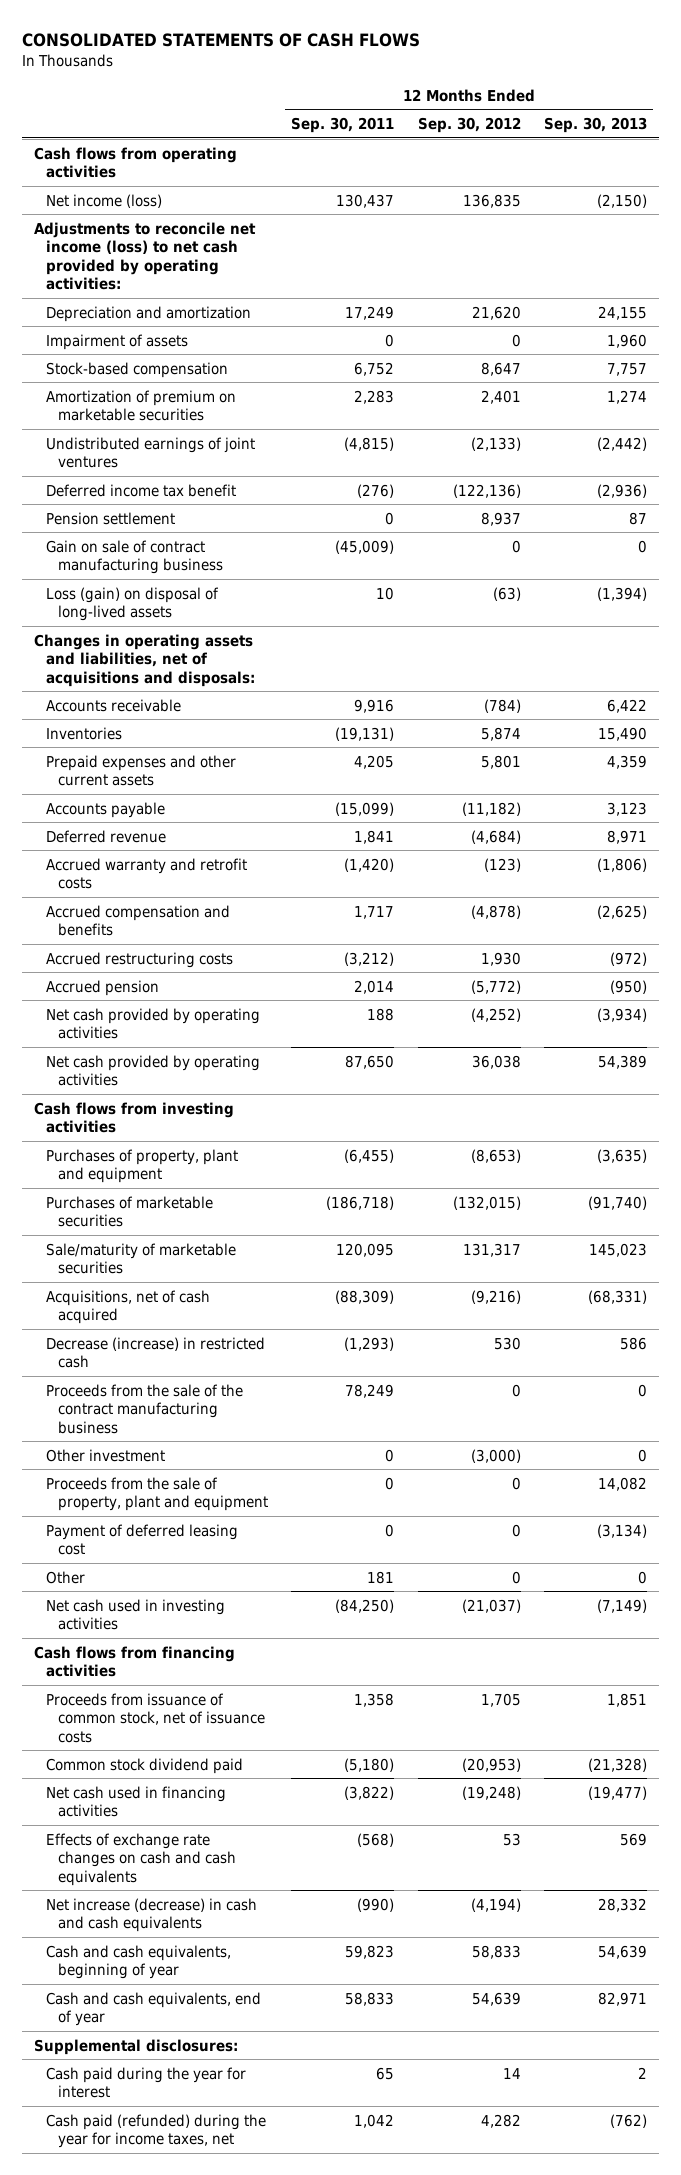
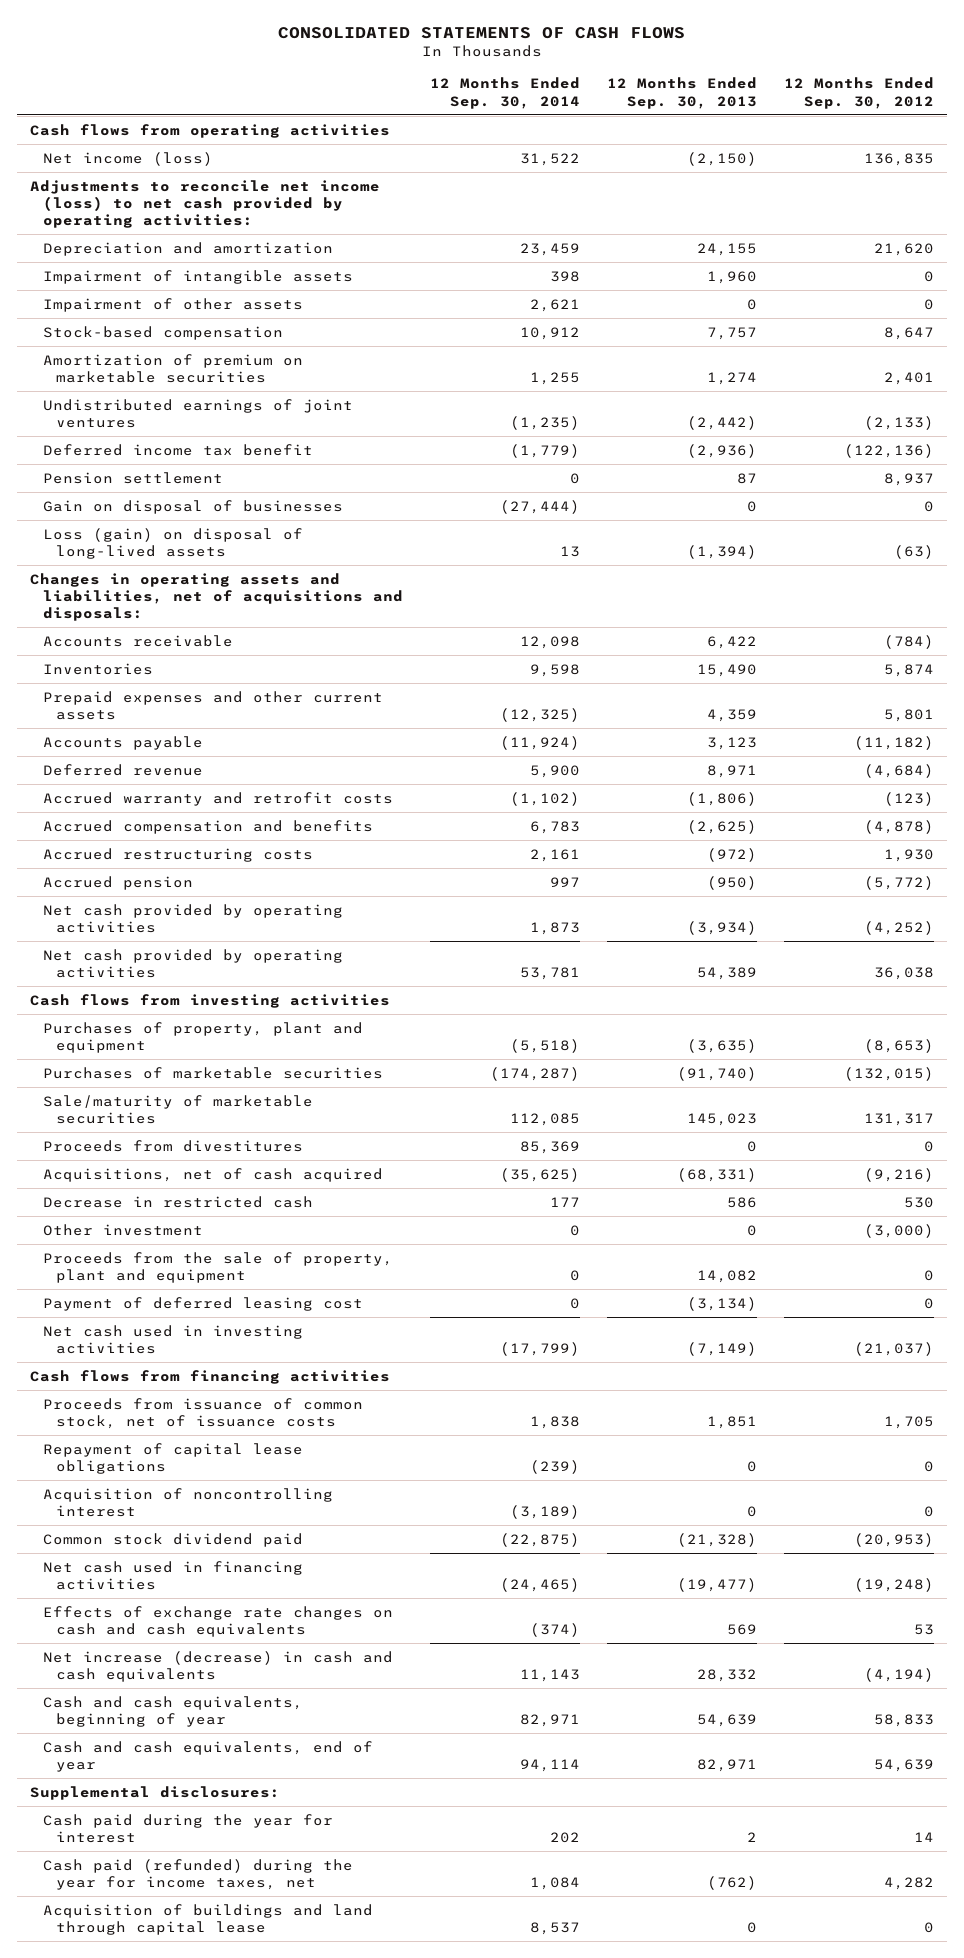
[291,116,395,133] Sep. 30, 2011 -> none
none -> [429,77,580,109] 12 Months Ended Sep. 30, 2014
[45,333,188,350] Impairment of assets -> [43,269,354,284] Impairment of intangible assets
none -> [43,297,304,312] Impairment of other assets
[45,539,223,575] Gain on sale of contract manufacturing business -> [43,499,344,514] Gain on disposal of businesses
none -> [43,1139,304,1152] Proceeds from divestitures
[45,1383,243,1434] Proceeds from the sale of the contract manufacturing business -> none
[45,1336,265,1369] Decrease (increase) in restricted cash -> [43,1195,314,1208] Decrease in restricted cash
[45,1570,85,1584] Other -> none
none -> [43,1442,304,1474] Repayment of capital lease obligations
none -> [43,1487,334,1517] Acquisition of noncontrolling interest
none -> [43,1903,374,1935] Acquisition of buildings and land through capital lease

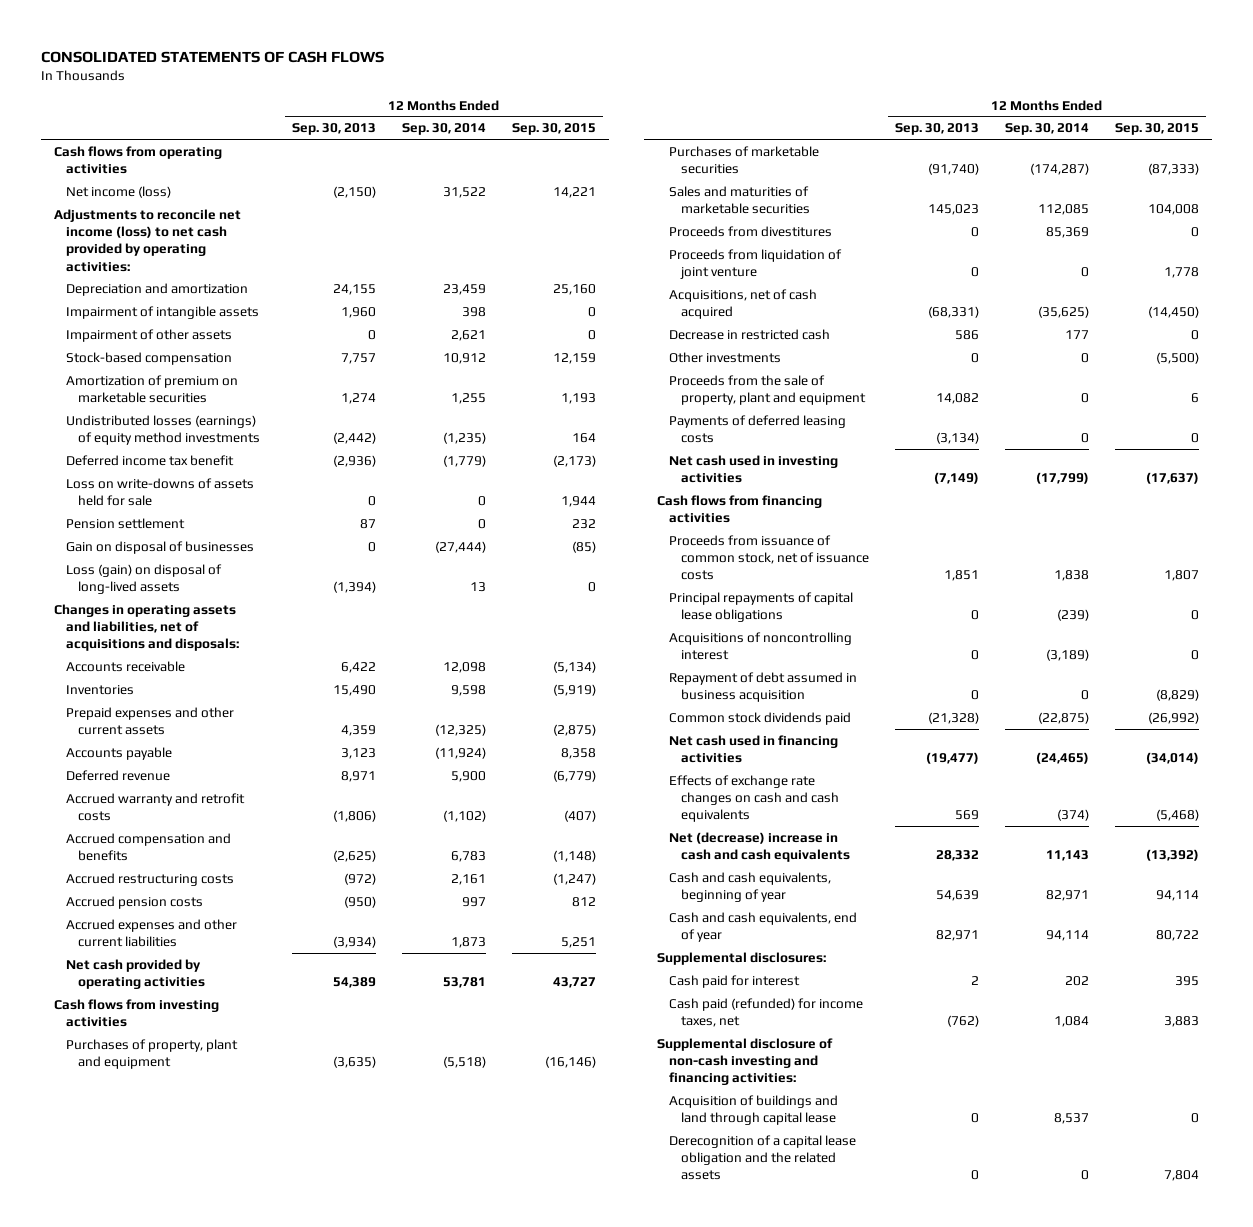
[783,77,934,109] 12 Months Ended Sep. 30, 2012 -> none
none -> [512,123,597,136] Sep. 30, 2015
[43,398,354,428] Undistributed earnings of joint ventures -> [65,414,260,446] Undistributed losses (earnings) of equity method investments
none -> [65,477,254,507] Loss on write-downs of assets held for sale
[43,875,194,890] Accrued pension -> [65,895,203,909] Accrued pension costs
[43,903,344,933] Net cash provided by operating activities -> [65,918,237,948] Accrued expenses and other current liabilities
[43,1094,314,1124] Sale/maturity of marketable securities -> [668,185,810,215] Sales and maturities of marketable securities
none -> [668,248,842,280] Proceeds from liquidation of joint venture
[43,1223,204,1236] Other investment -> [668,351,781,363] Other investments
[43,1296,364,1311] Payment of deferred leasing cost -> [668,414,846,444] Payments of deferred leasing costs
[43,1442,304,1474] Repayment of capital lease obligations -> [668,591,853,623] Principal repayments of capital lease obligations
[43,1487,334,1517] Acquisition of noncontrolling interest -> [668,631,852,661] Acquisitions of noncontrolling interest
none -> [668,671,857,703] Repayment of debt assumed in business acquisition
[43,1532,304,1547] Common stock dividend paid -> [668,711,851,725] Common stock dividends paid
[43,1650,394,1682] Net increase (decrease) in cash and cash equivalents -> [668,831,850,863] Net (decrease) increase in cash and cash equivalents
[43,1813,334,1843] Cash paid during the year for interest -> [668,974,800,988] Cash paid for interest
[43,1858,354,1890] Cash paid (refunded) during the year for income taxes, net -> [668,997,863,1028] Cash paid (refunded) for income taxes, net
none -> [656,1037,833,1086] Supplemental disclosure of non-cash investing and financing activities:
none -> [668,1134,856,1181] Derecognition of a capital lease obligation and the related assets

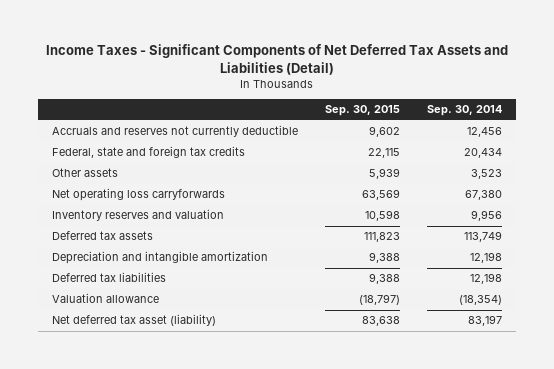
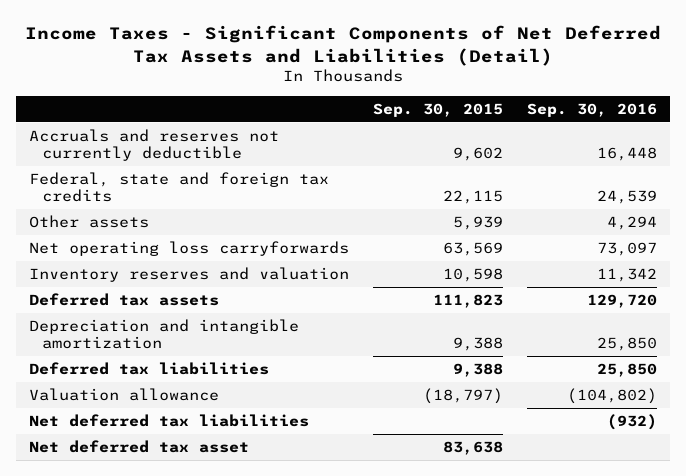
[427,105,503,117] Sep. 30, 2014 -> none
none -> [527,102,658,117] Sep. 30, 2016
none -> [28,414,309,428] Net deferred tax liabilities
[51,314,216,327] Net deferred tax asset (liability) -> [28,440,249,454] Net deferred tax asset

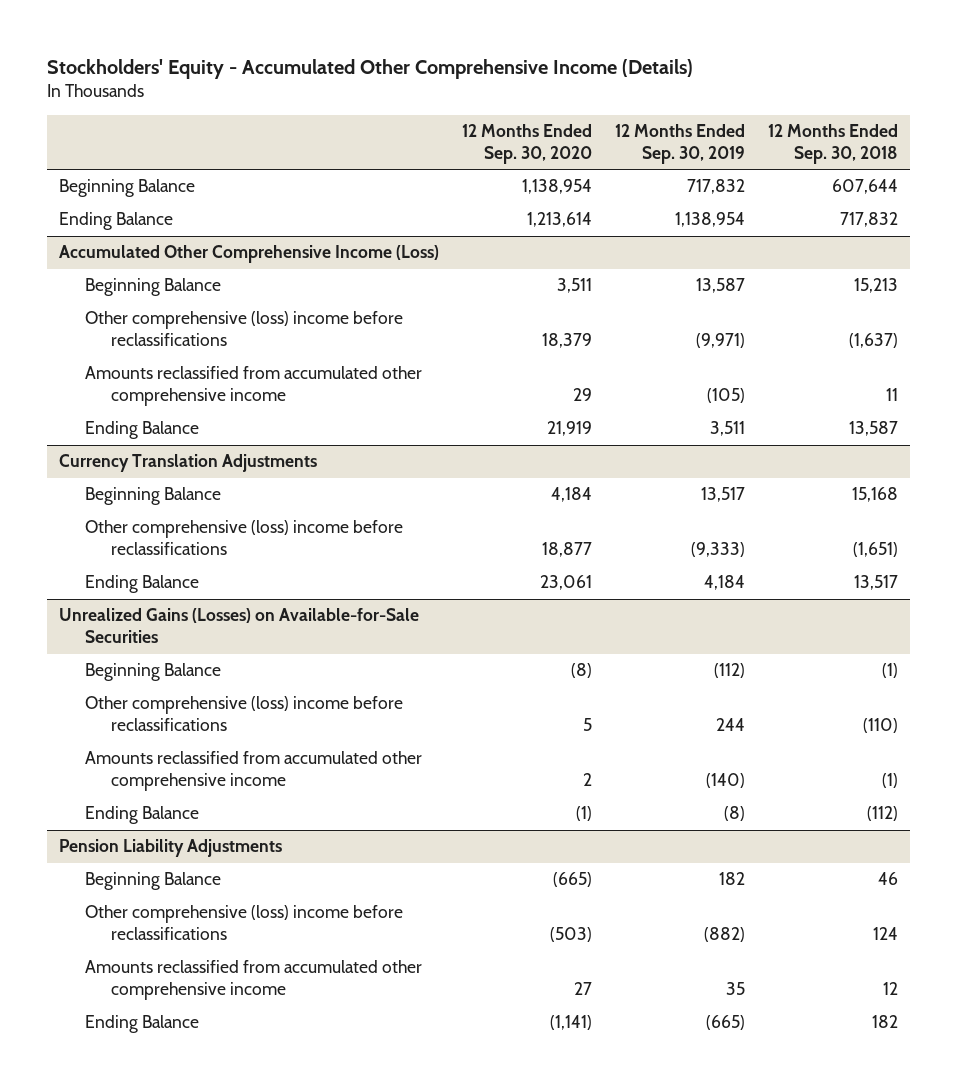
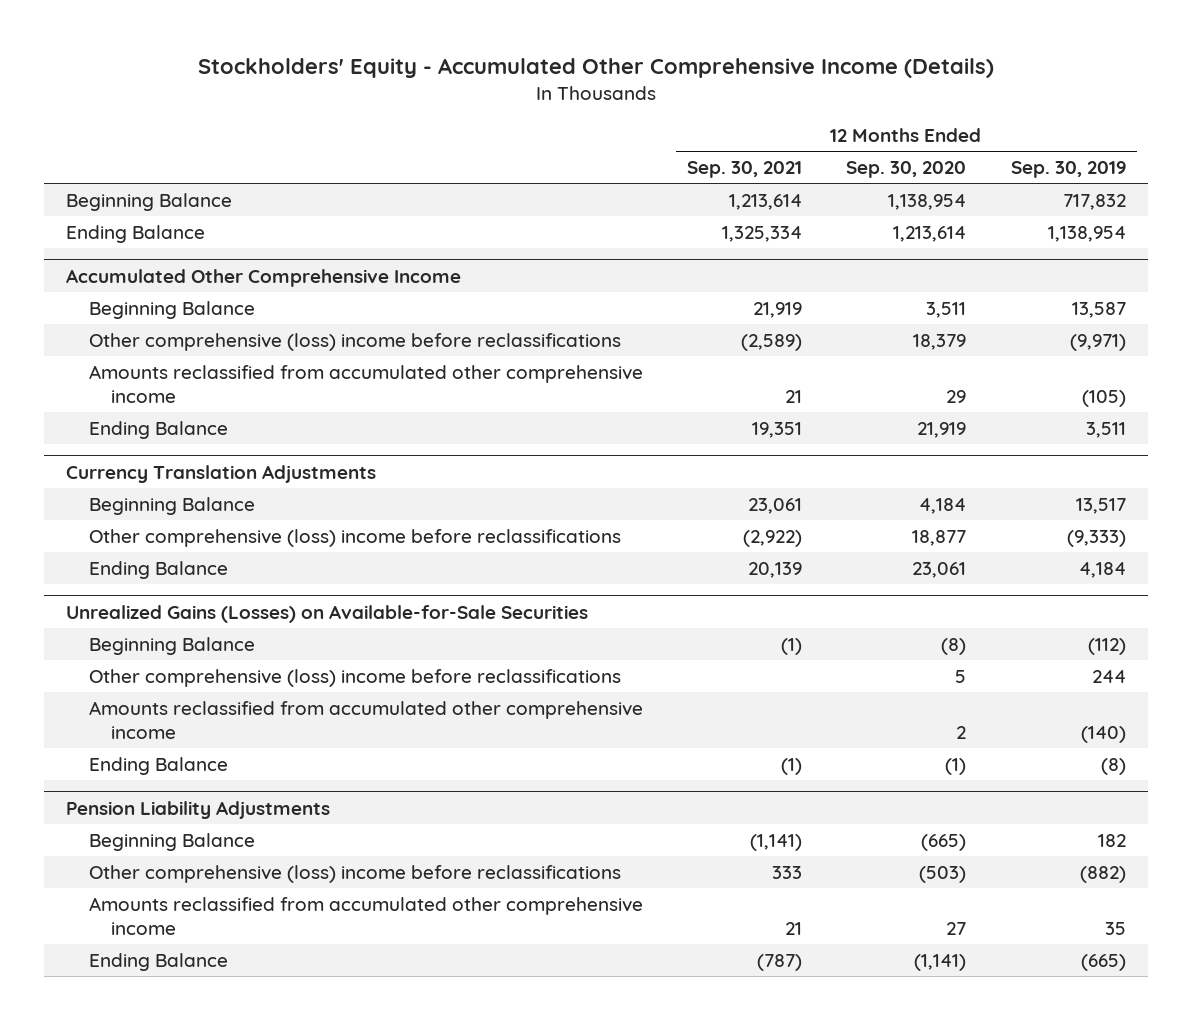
[768,123,899,165] 12 Months Ended Sep. 30, 2018 -> none
none -> [687,160,803,178] Sep. 30, 2021
[58,245,439,264] Accumulated Other Comprehensive Income (Loss) -> [66,268,462,287] Accumulated Other Comprehensive Income

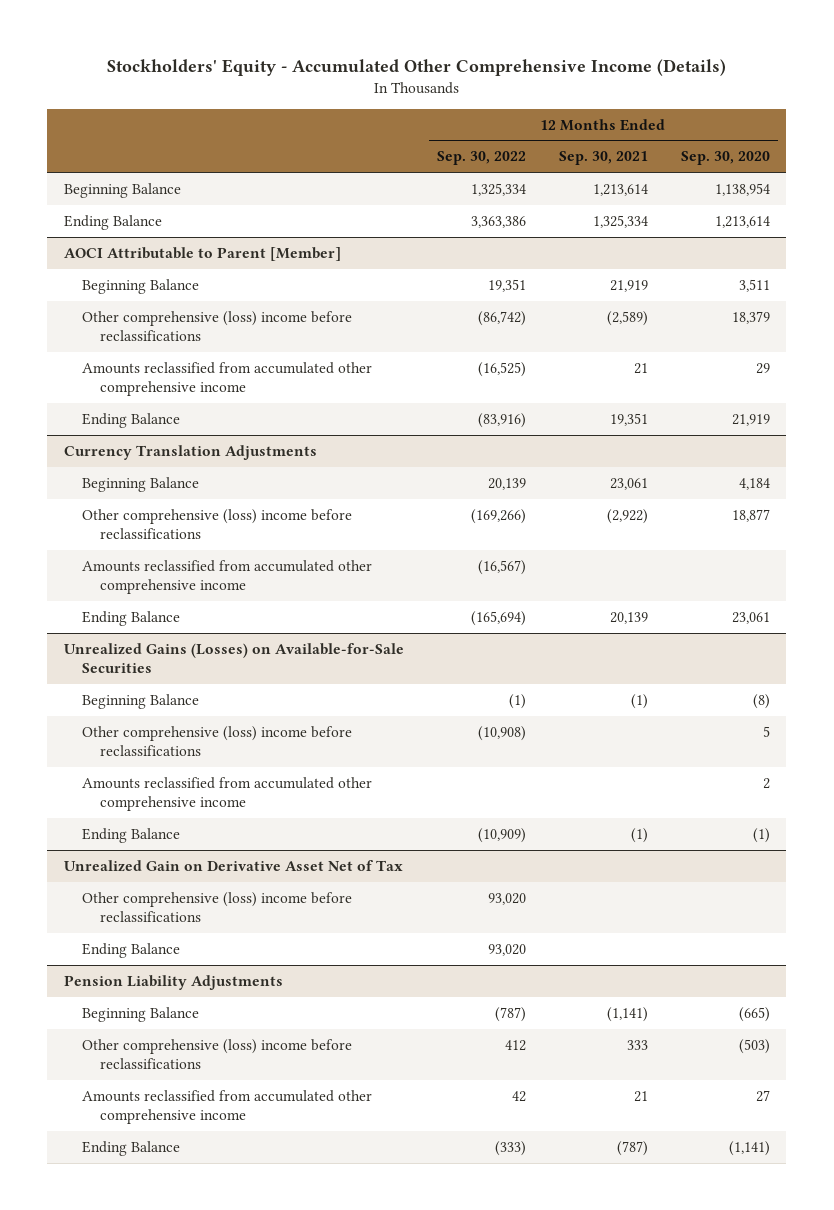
[1010,160,1126,178] Sep. 30, 2019 -> none
none -> [436,151,526,166] Sep. 30, 2022
[66,268,462,287] Accumulated Other Comprehensive Income -> [63,246,341,261] AOCI Attributable to Parent [Member]
none -> [81,559,372,595] Amounts reclassified from accumulated other comprehensive income
none -> [63,859,403,872] Unrealized Gain on Derivative Asset Net of Tax
none -> [81,891,352,923] Other comprehensive (loss) income before reclassifications
none -> [81,942,180,958] Ending Balance

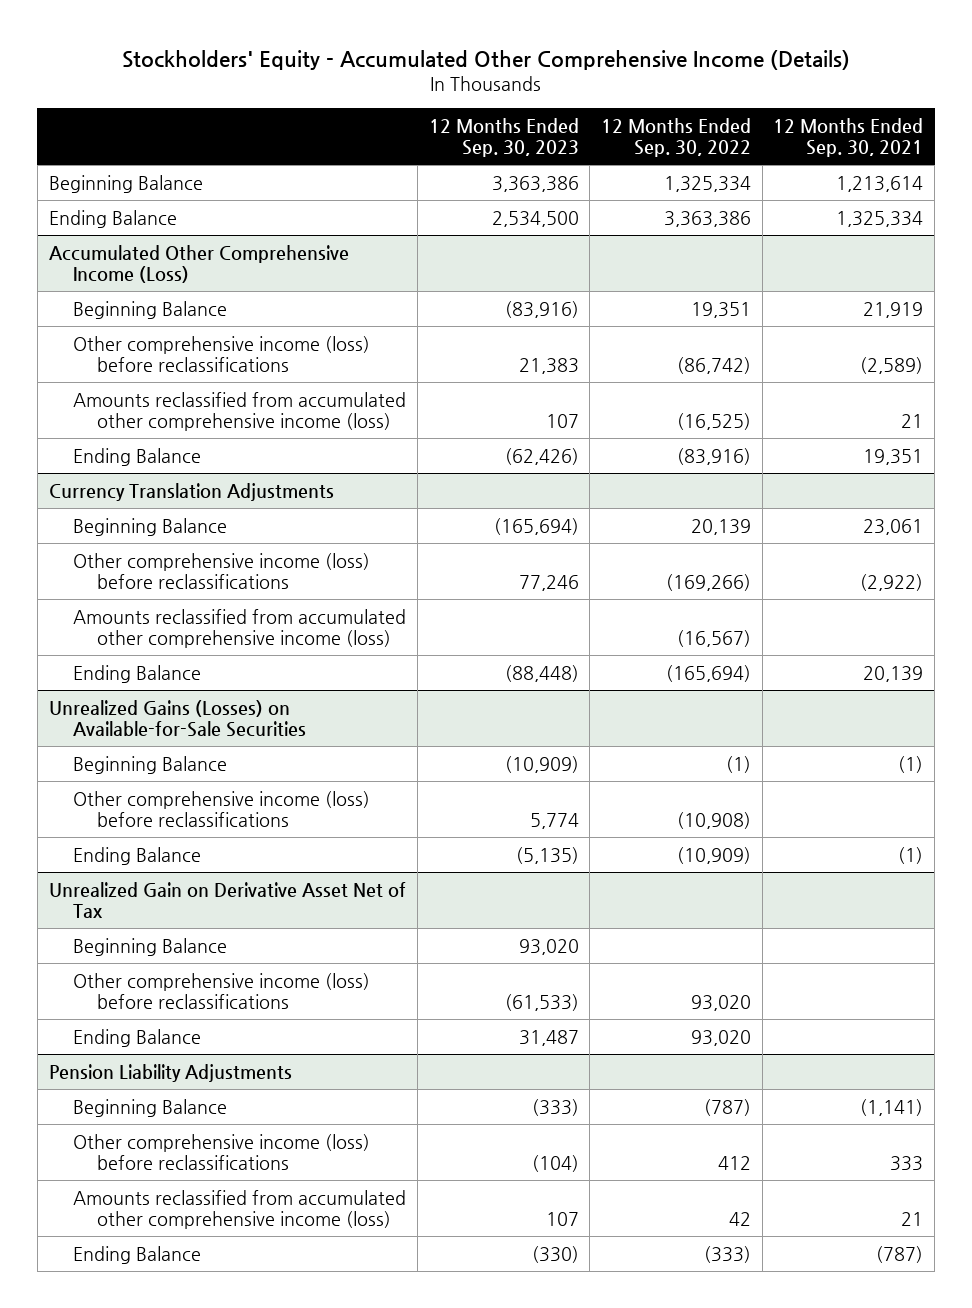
[680,151,770,166] Sep. 30, 2020 -> none
none -> [428,118,579,158] 12 Months Ended Sep. 30, 2023
[63,246,341,261] AOCI Attributable to Parent [Member] -> [48,244,349,284] Accumulated Other Comprehensive Income (Loss)
[81,310,352,342] Other comprehensive (loss) income before reclassifications -> [73,335,371,373] Other comprehensive income (loss) before reclassifications
[81,361,372,397] Amounts reclassified from accumulated other comprehensive income -> [73,391,407,432] Amounts reclassified from accumulated other comprehensive income (loss)
[81,508,352,540] Other comprehensive (loss) income before reclassifications -> [73,552,371,590] Other comprehensive income (loss) before reclassifications
[81,559,372,595] Amounts reclassified from accumulated other comprehensive income -> [73,608,407,649] Amounts reclassified from accumulated other comprehensive income (loss)
[81,776,372,812] Amounts reclassified from accumulated other comprehensive income -> none
[81,725,352,757] Other comprehensive (loss) income before reclassifications -> [73,790,371,828] Other comprehensive income (loss) before reclassifications
none -> [73,937,228,956] Beginning Balance
[81,891,352,923] Other comprehensive (loss) income before reclassifications -> [73,972,371,1010] Other comprehensive income (loss) before reclassifications
[81,1038,352,1070] Other comprehensive (loss) income before reclassifications -> [73,1133,371,1171] Other comprehensive income (loss) before reclassifications
[81,1089,372,1125] Amounts reclassified from accumulated other comprehensive income -> [73,1189,407,1230] Amounts reclassified from accumulated other comprehensive income (loss)

